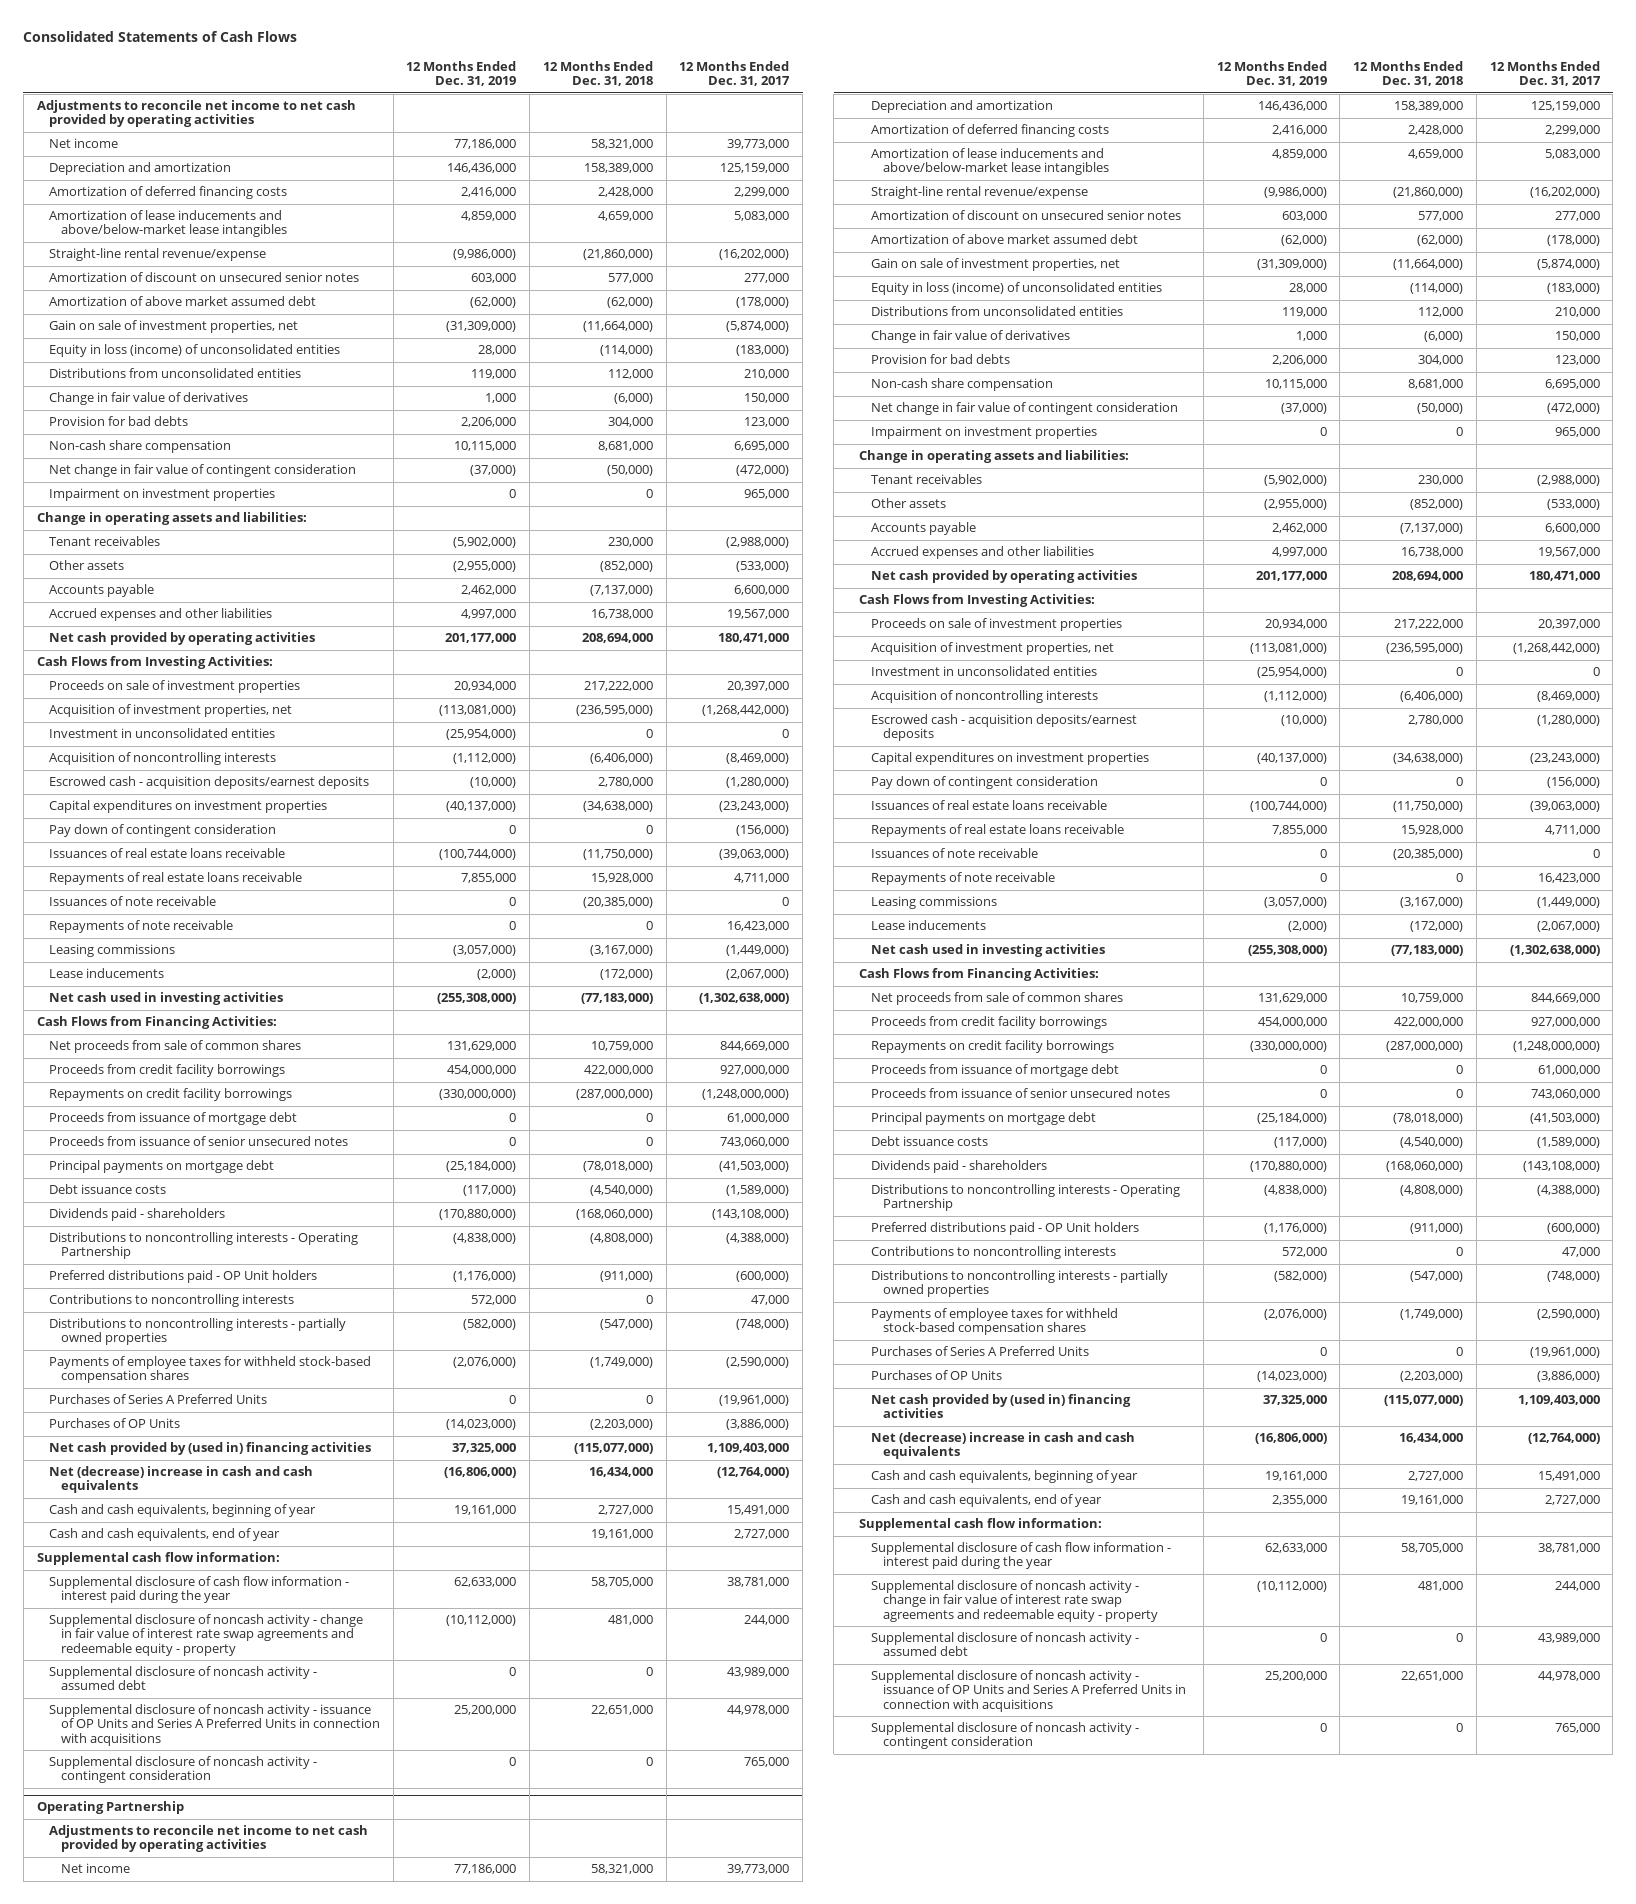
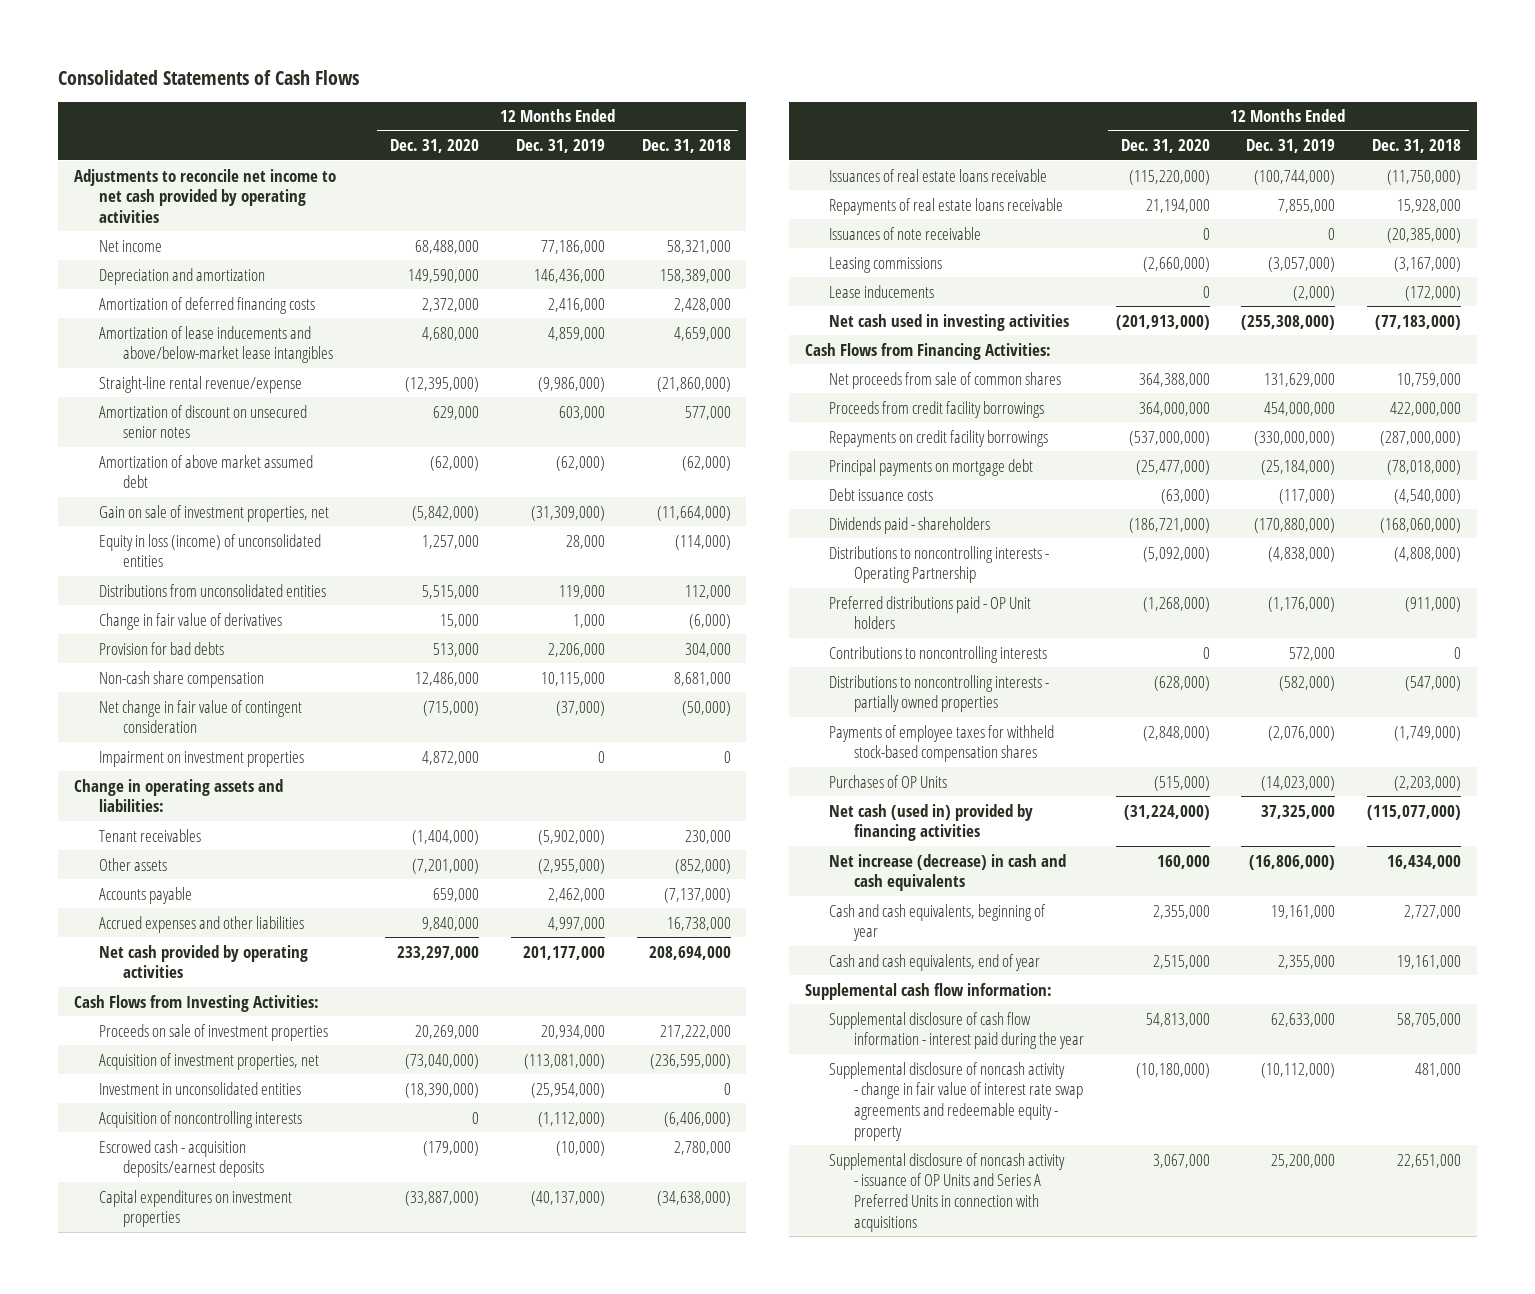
[679,60,791,87] 12 Months Ended Dec. 31, 2017 -> none
none -> [389,139,479,154] Dec. 31, 2020
[48,824,276,838] Pay down of contingent consideration -> none
[48,920,233,934] Repayments of note receivable -> none
[48,1112,297,1126] Proceeds from issuance of mortgage debt -> none
[48,1136,348,1147] Proceeds from issuance of senior unsecured notes -> none
[48,1394,267,1405] Purchases of Series A Preferred Units -> none
[48,1504,316,1518] Cash and cash equivalents, beginning of year -> none
[48,1528,280,1542] Cash and cash equivalents, end of year -> none
[36,1552,280,1566] Supplemental cash flow information: -> none
[48,1576,349,1604] Supplemental disclosure of cash flow information - interest paid during the year -> none
[48,1614,363,1656] Supplemental disclosure of noncash activity - change in fair value of interest rate swap agreements and redeemable equity - property -> none
[48,1666,317,1691] Supplemental disclosure of noncash activity - assumed debt -> none
[48,1704,380,1746] Supplemental disclosure of noncash activity - issuance of OP Units and Series A Preferred Units in connection with acquisitions -> none
[48,1756,317,1784] Supplemental disclosure of noncash activity - contingent consideration -> none
[36,1801,184,1815] Operating Partnership -> none
[48,1825,368,1853] Adjustments to reconcile net income to net cash provided by operating activities -> none
[60,1863,130,1874] Net income -> none
[871,100,1054,114] Depreciation and amortization -> none
[871,124,1110,138] Amortization of deferred financing costs -> none
[871,148,1110,176] Amortization of lease inducements and above/below-market lease intangibles -> none
[871,186,1089,200] Straight-line rental revenue/expense -> none
[871,210,1182,221] Amortization of discount on unsecured senior notes -> none
[871,234,1139,245] Amortization of above market assumed debt -> none
[871,258,1121,272] Gain on sale of investment properties, net -> none
[871,282,1163,296] Equity in loss (income) of unconsolidated entities -> none
[871,306,1124,317] Distributions from unconsolidated entities -> none
[871,330,1071,344] Change in fair value of derivatives -> none
[871,354,1011,365] Provision for bad debts -> none
[871,378,1054,392] Non-cash share compensation -> none
[871,402,1179,416] Net change in fair value of contingent consideration -> none
[871,426,1098,440] Impairment on investment properties -> none
[858,450,1129,464] Change in operating assets and liabilities: -> none
[871,474,983,485] Tenant receivables -> none
[871,498,947,509] Other assets -> none
[871,522,977,536] Accounts payable -> none
[871,546,1095,560] Accrued expenses and other liabilities -> none
[871,570,1138,584] Net cash provided by operating activities -> none
[858,594,1095,608] Cash Flows from Investing Activities: -> none
[871,618,1123,632] Proceeds on sale of investment properties -> none
[871,642,1115,656] Acquisition of investment properties, net -> none
[871,666,1098,677] Investment in unconsolidated entities -> none
[871,690,1099,704] Acquisition of noncontrolling interests -> none
[871,714,1138,742] Escrowed cash - acquisition deposits/earnest deposits -> none
[871,752,1150,766] Capital expenditures on investment properties -> none
[871,776,1099,790] Pay down of contingent consideration -> none
[871,800,1108,811] Issuances of real estate loans receivable -> none
[871,824,1125,838] Repayments of real estate loans receivable -> none
[871,848,1039,859] Issuances of note receivable -> none
[871,872,1056,886] Repayments of note receivable -> none
[871,896,998,910] Leasing commissions -> none
[871,920,987,931] Lease inducements -> none
[871,944,1106,958] Net cash used in investing activities -> none
[858,968,1099,982] Cash Flows from Financing Activities: -> none
[871,992,1124,1006] Net proceeds from sale of common shares -> none
[871,1016,1108,1030] Proceeds from credit facility borrowings -> none
[871,1040,1115,1054] Repayments on credit facility borrowings -> none
[871,1064,1120,1078] Proceeds from issuance of mortgage debt -> none
[871,1088,1171,1099] Proceeds from issuance of senior unsecured notes -> none
[871,1112,1097,1126] Principal payments on mortgage debt -> none
[871,1136,989,1147] Debt issuance costs -> none
[871,1160,1048,1174] Dividends paid - shareholders -> none
[871,1184,1181,1212] Distributions to noncontrolling interests - Operating Partnership -> none
[871,1222,1140,1236] Preferred distributions paid - OP Unit holders -> none
[871,1246,1117,1260] Contributions to noncontrolling interests -> none
[871,1270,1169,1298] Distributions to noncontrolling interests - partially owned properties -> none
[871,1308,1119,1336] Payments of employee taxes for withheld stock-based compensation shares -> none
[871,1346,1090,1357] Purchases of Series A Preferred Units -> none
[871,1370,1003,1381] Purchases of OP Units -> none
[871,1394,1132,1419] Net cash provided by (used in) financing activities -> none
[871,1432,1136,1460] Net (decrease) increase in cash and cash equivalents -> none
[48,1442,371,1456] Net cash provided by (used in) financing activities -> [829,803,1034,842] Net cash (used in) provided by financing activities
[48,1466,313,1494] Net (decrease) increase in cash and cash equivalents -> [829,853,1067,892] Net increase (decrease) in cash and cash equivalents
[871,1632,1140,1657] Supplemental disclosure of noncash activity - assumed debt -> none
[871,1722,1140,1750] Supplemental disclosure of noncash activity - contingent consideration -> none

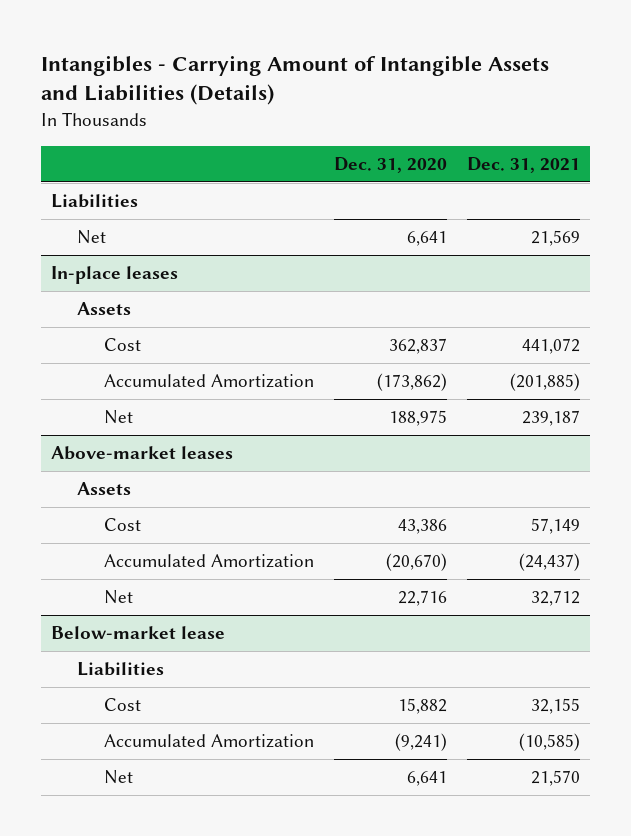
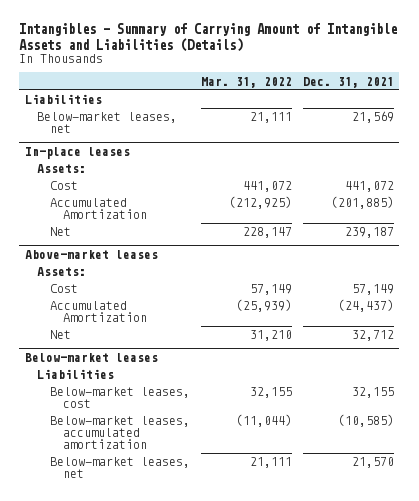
[40,54,549,106] Intangibles - Carrying Amount of Intangible Assets and Liabilities (Details) -> [19,23,398,52] Intangibles - Summary of Carrying Amount of Intangible Assets and Liabilities (Details)
[333,156,447,173] Dec. 31, 2020 -> none
none -> [200,76,292,88] Mar. 31, 2022
[77,230,107,245] Net -> [37,112,178,133] Below-market leases, net
[77,302,132,316] Assets -> [37,164,87,174] Assets:
[77,482,132,496] Assets -> [37,267,87,277] Assets:
[50,626,225,640] Below-market lease -> [24,352,158,362] Below-market leases
[103,698,141,712] Cost -> [49,387,190,408] Below-market leases, cost
[103,734,314,749] Accumulated Amortization -> [49,416,190,449] Below-market leases, accumulated amortization
[103,770,133,785] Net -> [49,457,190,478] Below-market leases, net

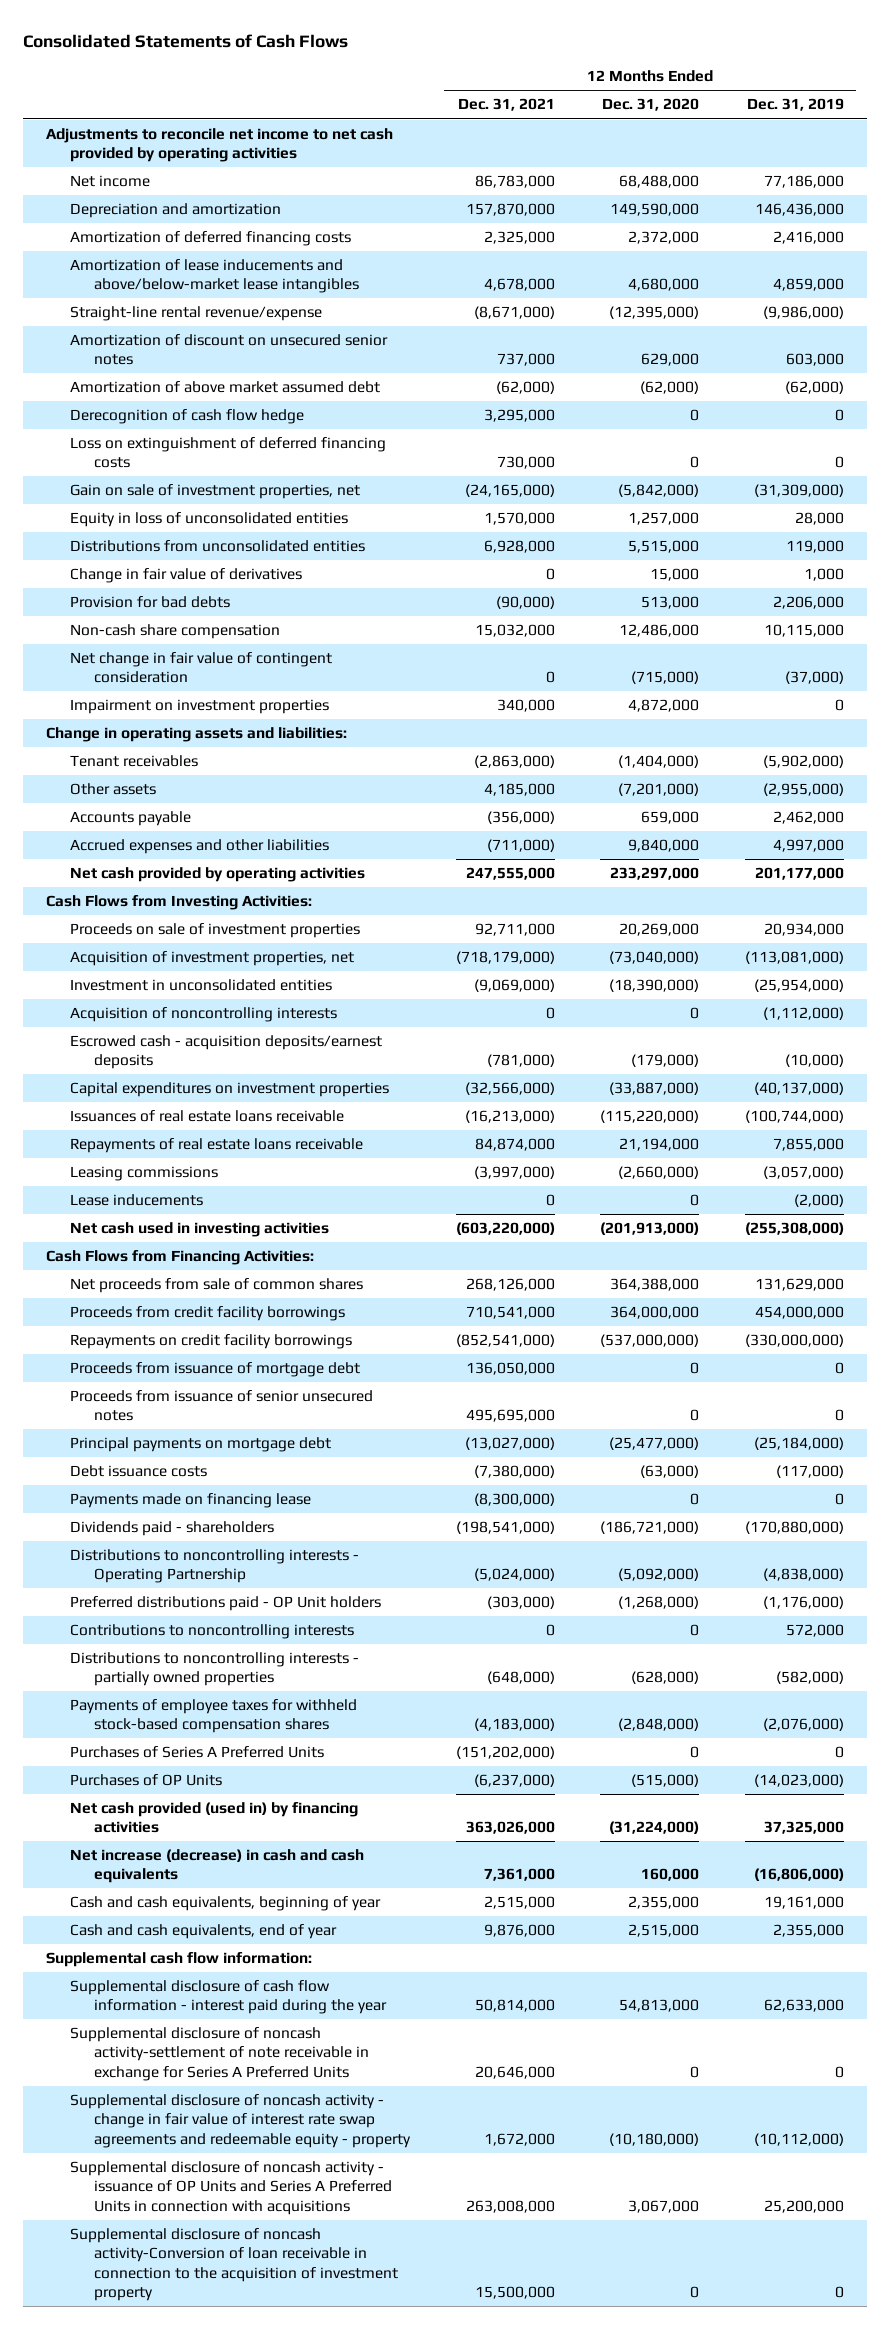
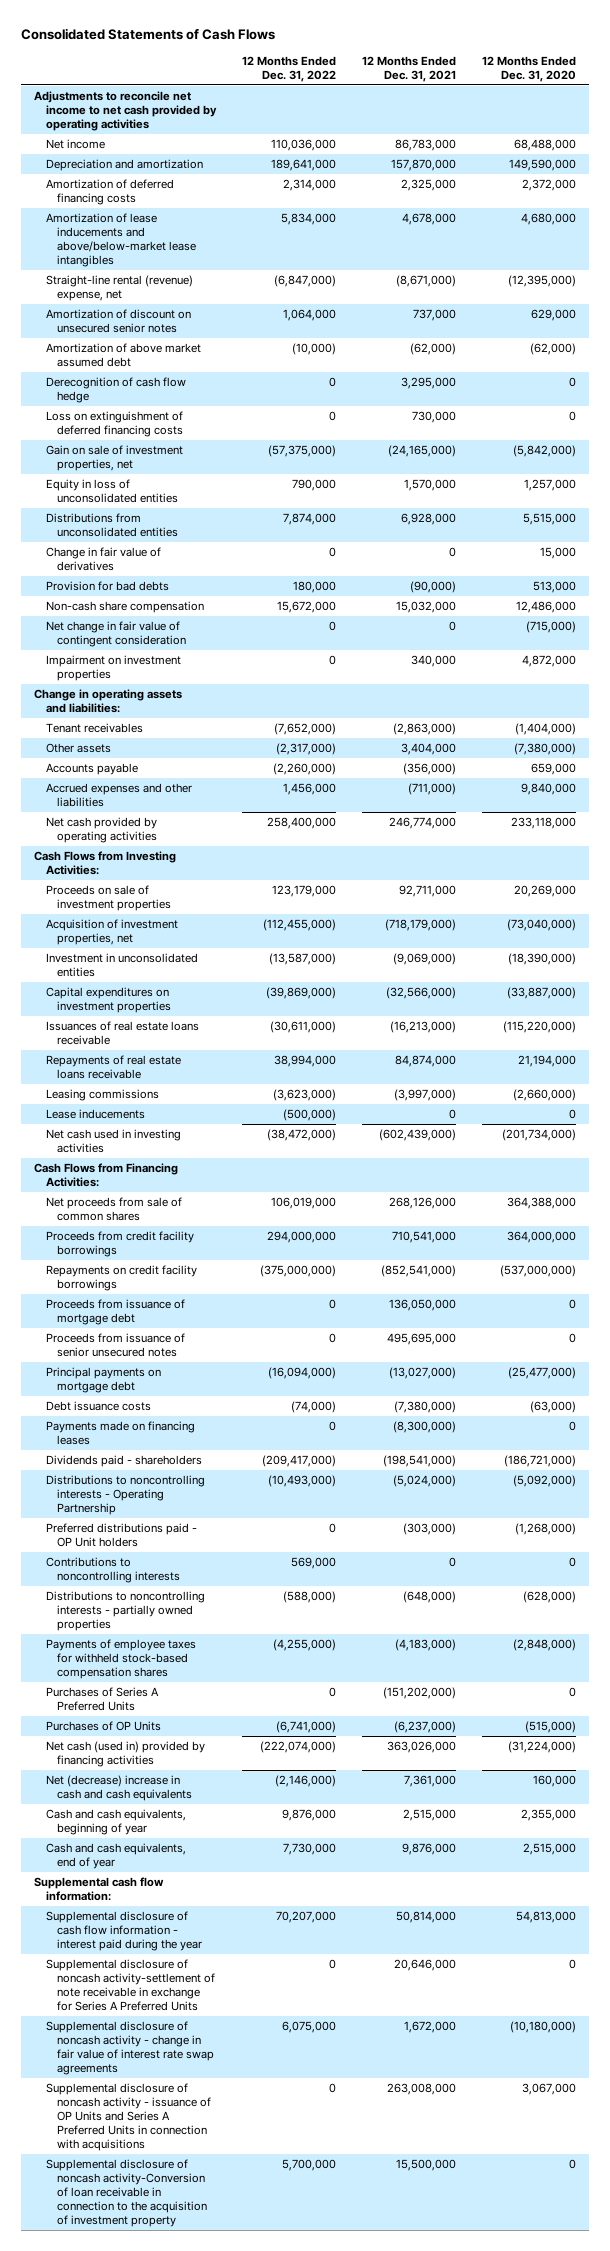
[747,98,845,112] Dec. 31, 2019 -> none
none -> [241,55,336,82] 12 Months Ended Dec. 31, 2022
[70,306,323,322] Straight-line rental revenue/expense -> [45,275,193,302] Straight-line rental (revenue) expense, net
[483,783,555,797] 4,185,000 -> [401,743,457,756] 3,404,000
[618,783,700,797] (7,201,000) -> [514,743,577,756] (7,380,000)
[465,867,555,881] 247,555,000 -> [389,817,457,830] 246,774,000
[610,867,700,881] 233,297,000 -> [511,817,577,830] 233,118,000
[70,1007,338,1023] Acquisition of noncontrolling interests -> none
[70,1035,383,1070] Escrowed cash - acquisition deposits/earnest deposits -> none
[455,1222,555,1236] (603,220,000) -> [379,1129,457,1142] (602,439,000)
[600,1222,700,1236] (201,913,000) -> [502,1129,577,1142] (201,734,000)
[70,1493,312,1509] Payments made on financing lease -> [45,1421,195,1446] Payments made on financing leases
[70,1802,359,1834] Net cash provided (used in) by financing activities -> [45,1741,205,1768] Net cash (used in) provided by financing activities
[70,1849,365,1884] Net increase (decrease) in cash and cash equivalents -> [45,1775,193,1802] Net (decrease) increase in cash and cash equivalents
[70,2094,412,2148] Supplemental disclosure of noncash activity - change in fair value of interest rate swap agreements and redeemable equity - property -> [45,2021,215,2076] Supplemental disclosure of noncash activity - change in fair value of interest rate swap agreements

